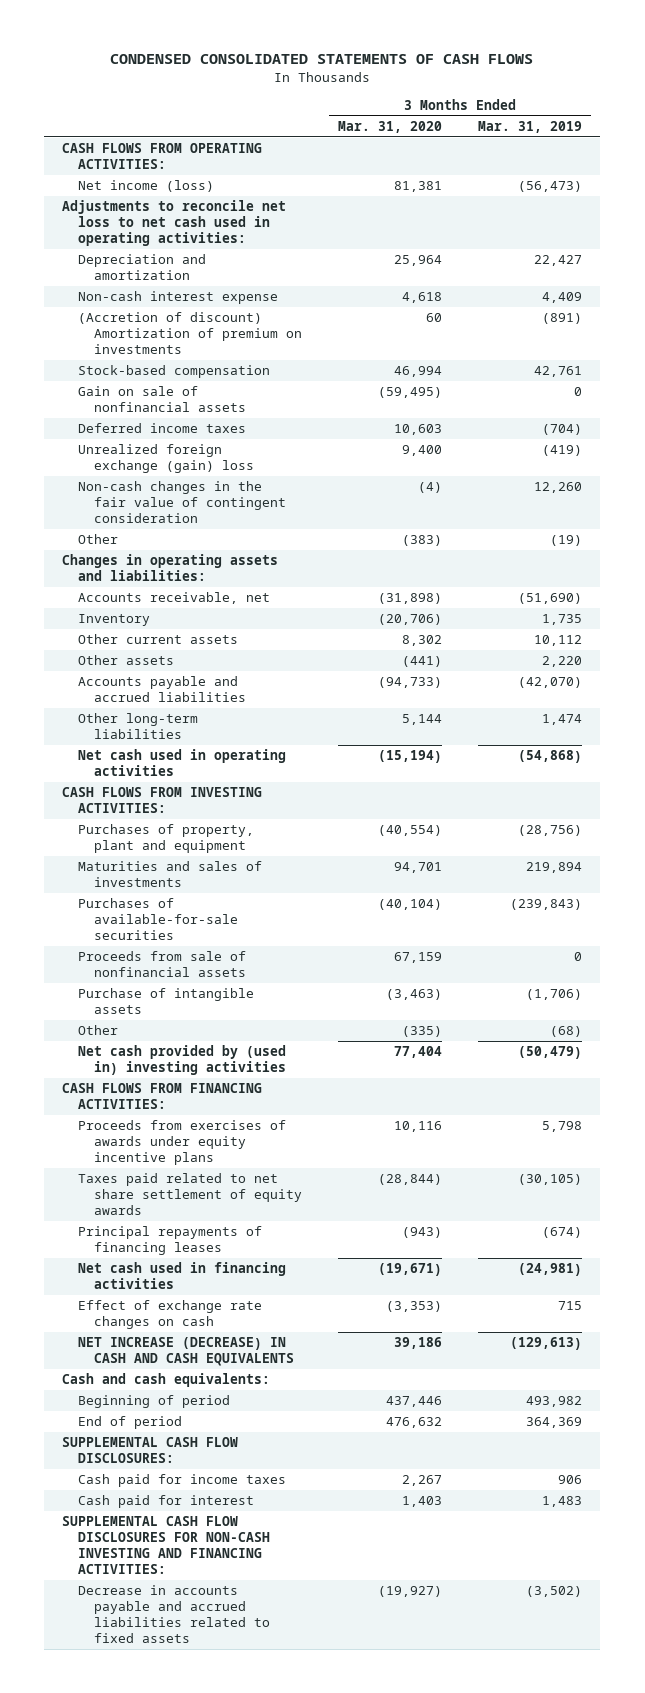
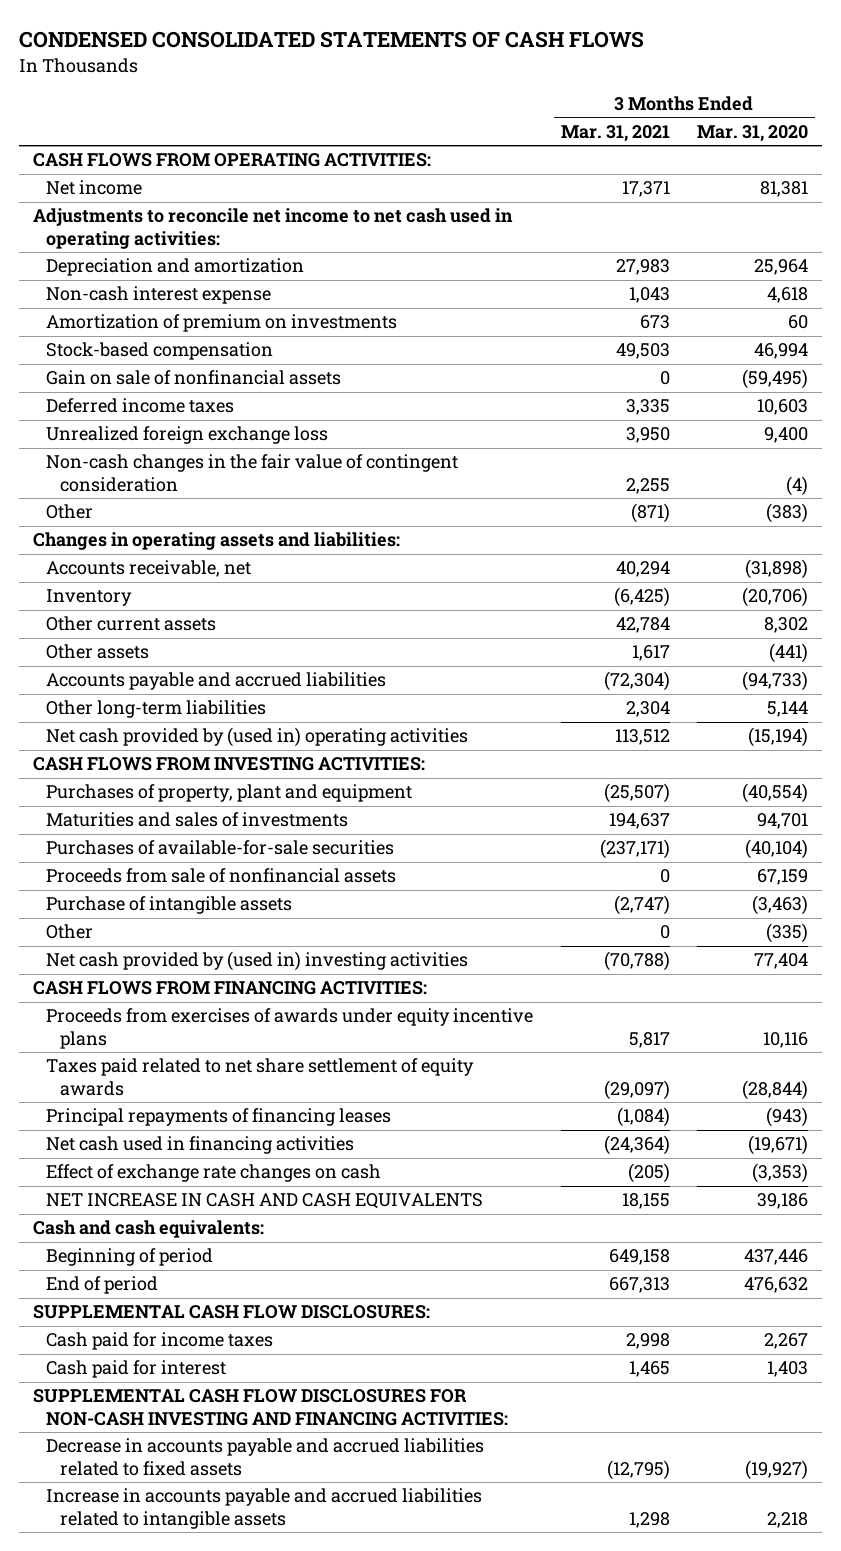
[478,120,583,133] Mar. 31, 2019 -> none
none -> [560,125,670,143] Mar. 31, 2021
[78,180,215,193] Net income (loss) -> [46,180,143,196] Net income
[62,200,287,247] Adjustments to reconcile net loss to net cash used in operating activities: -> [32,208,513,250] Adjustments to reconcile net income to net cash used in operating activities:
[78,312,303,355] (Accretion of discount) Amortization of premium on investments -> [46,314,398,333] Amortization of premium on investments
[78,444,255,474] Unrealized foreign exchange (gain) loss -> [46,426,329,445] Unrealized foreign exchange loss
[78,749,287,777] Net cash used in operating activities -> [46,727,469,748] Net cash provided by (used in) operating activities
[78,1337,295,1367] NET INCREASE (DECREASE) IN CASH AND CASH EQUIVALENTS -> [46,1193,484,1210] NET INCREASE IN CASH AND CASH EQUIVALENTS
none -> [46,1488,483,1530] Increase in accounts payable and accrued liabilities related to intangible assets

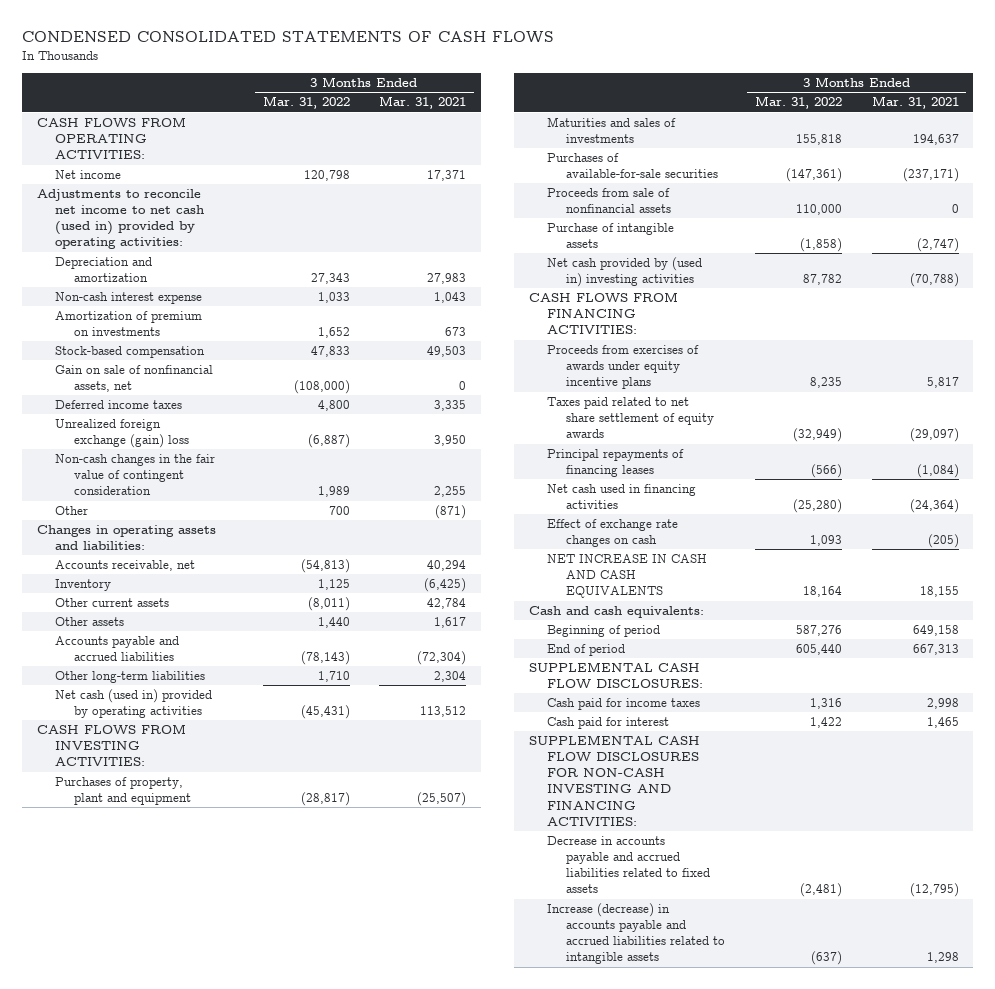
[697,125,809,143] Mar. 31, 2020 -> none
none -> [262,96,350,110] Mar. 31, 2022
[32,208,513,250] Adjustments to reconcile net income to net cash used in operating activities: -> [36,189,205,250] Adjustments to reconcile net income to net cash (used in) provided by operating activities:
[46,370,342,386] Gain on sale of nonfinancial assets -> [55,365,214,393] Gain on sale of nonfinancial assets, net
[46,426,329,445] Unrealized foreign exchange loss -> [55,419,189,449] Unrealized foreign exchange (gain) loss
[46,727,469,748] Net cash provided by (used in) operating activities -> [55,689,213,719] Net cash (used in) provided by operating activities
[46,924,94,940] Other -> none
[46,1488,483,1530] Increase in accounts payable and accrued liabilities related to intangible assets -> [547,903,725,965] Increase (decrease) in accounts payable and accrued liabilities related to intangible assets

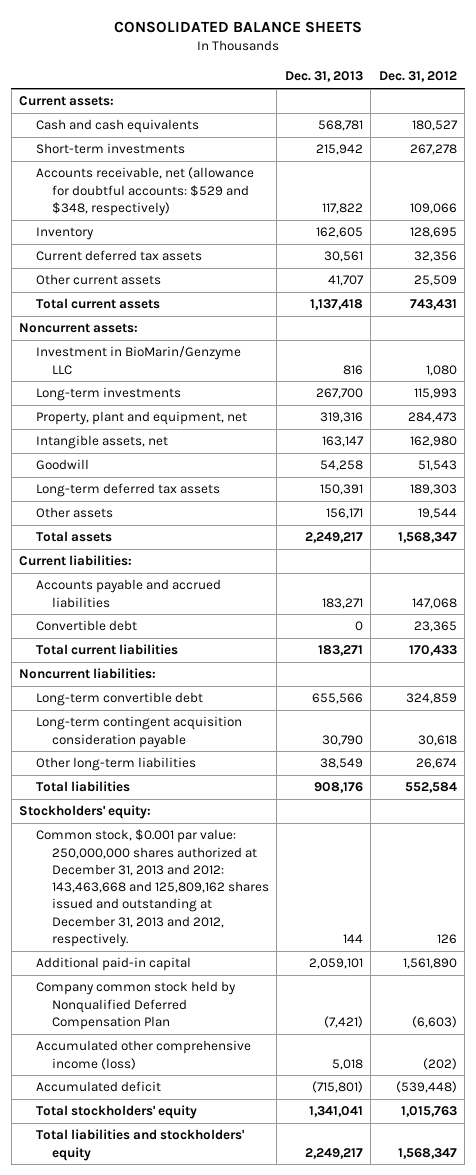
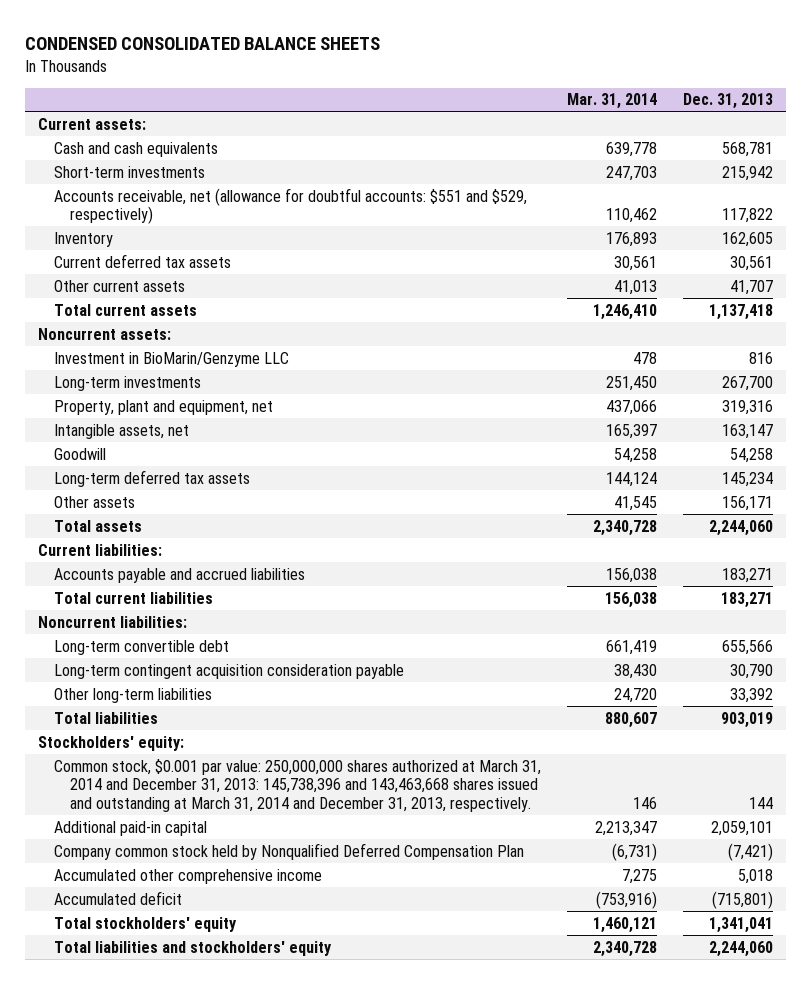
[114,21,363,34] CONSOLIDATED BALANCE SHEETS -> [24,36,380,50] CONDENSED CONSOLIDATED BALANCE SHEETS
[378,71,457,83] Dec. 31, 2012 -> none
none -> [566,93,657,110] Mar. 31, 2014
[35,167,254,216] Accounts receivable, net (allowance for doubtful accounts: $529 and $348, respectively) -> [53,187,527,225] Accounts receivable, net (allowance for doubtful accounts: $551 and $529, respectively)
[319,484,363,496] 150,391 -> [721,471,773,487] 145,234
[304,532,363,544] 2,249,217 -> [708,519,773,536] 2,244,060
[35,620,137,632] Convertible debt -> none
[319,758,363,770] 38,549 -> [729,687,773,703] 33,392
[313,782,363,794] 908,176 -> [720,711,773,728] 903,019
[35,829,269,947] Common stock, $0.001 par value: 250,000,000 shares authorized at December 31, 2013 and 2012: 143,463,668 and 125,809,162 shares issued and outstanding at December 31, 2013 and 2012, respectively. -> [53,758,541,813] Common stock, $0.001 par value: 250,000,000 shares authorized at March 31, 2014 and December 31, 2013: 145,738,396 and 143,463,668 shares issued and outstanding at March 31, 2014 and December 31, 2013, respectively.
[35,1040,251,1070] Accumulated other comprehensive income (loss) -> [53,868,322,884] Accumulated other comprehensive income
[304,1147,363,1159] 2,249,217 -> [708,940,773,957] 2,244,060

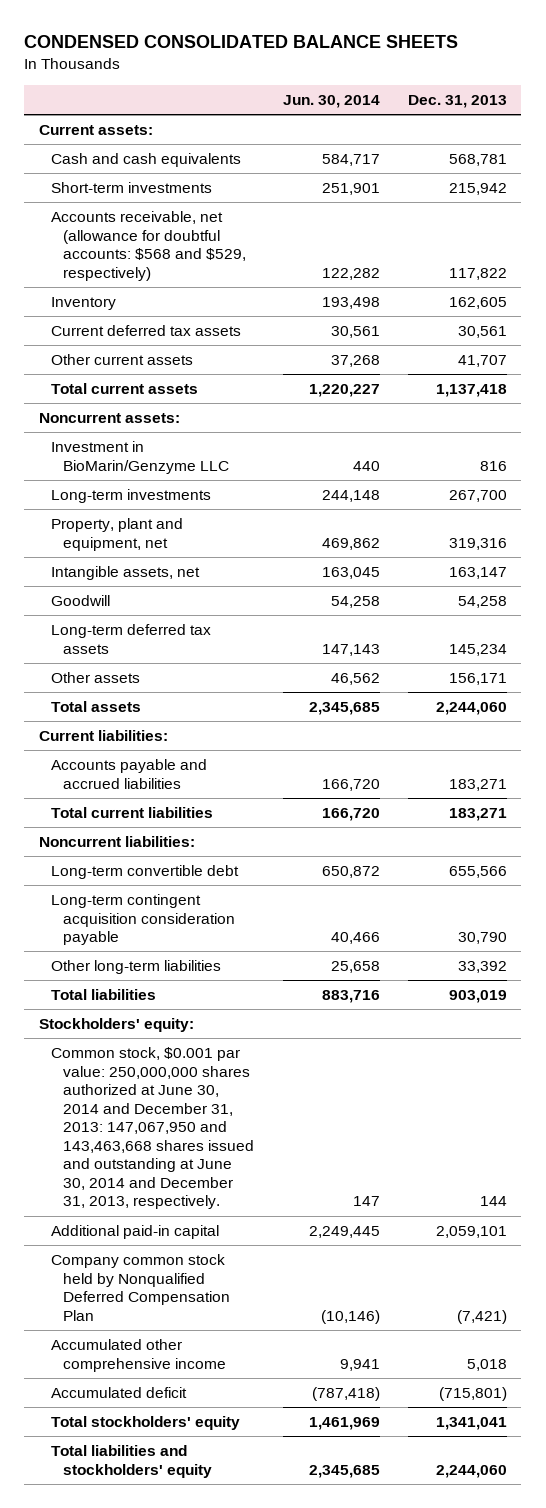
[566,93,657,110] Mar. 31, 2014 -> none
none -> [282,94,380,108] Jun. 30, 2014
[53,187,527,225] Accounts receivable, net (allowance for doubtful accounts: $551 and $529, respectively) -> [50,211,246,281] Accounts receivable, net (allowance for doubtful accounts: $568 and $529, respectively)
[53,758,541,813] Common stock, $0.001 par value: 250,000,000 shares authorized at March 31, 2014 and December 31, 2013: 145,738,396 and 143,463,668 shares issued and outstanding at March 31, 2014 and December 31, 2013, respectively. -> [50,1047,254,1210] Common stock, $0.001 par value: 250,000,000 shares authorized at June 30, 2014 and December 31, 2013: 147,067,950 and 143,463,668 shares issued and outstanding at June 30, 2014 and December 31, 2013, respectively.

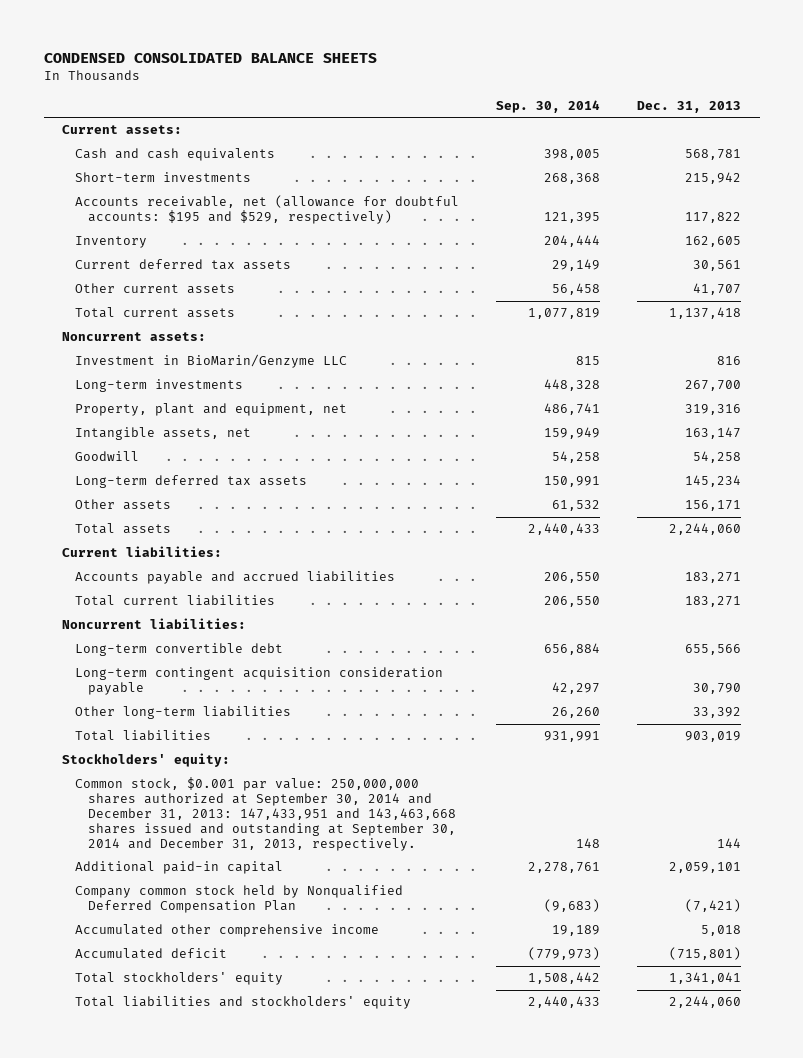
[282,94,380,108] Jun. 30, 2014 -> none
none -> [496,99,601,113] Sep. 30, 2014
[50,211,246,281] Accounts receivable, net (allowance for doubtful accounts: $568 and $529, respectively) -> [74,195,459,225] Accounts receivable, net (allowance for doubtful accounts: $195 and $529, respectively)
[50,1047,254,1210] Common stock, $0.001 par value: 250,000,000 shares authorized at June 30, 2014 and December 31, 2013: 147,067,950 and 143,463,668 shares issued and outstanding at June 30, 2014 and December 31, 2013, respectively. -> [74,777,456,851] Common stock, $0.001 par value: 250,000,000 shares authorized at September 30, 2014 and December 31, 2013: 147,433,951 and 143,463,668 shares issued and outstanding at September 30, 2014 and December 31, 2013, respectively.

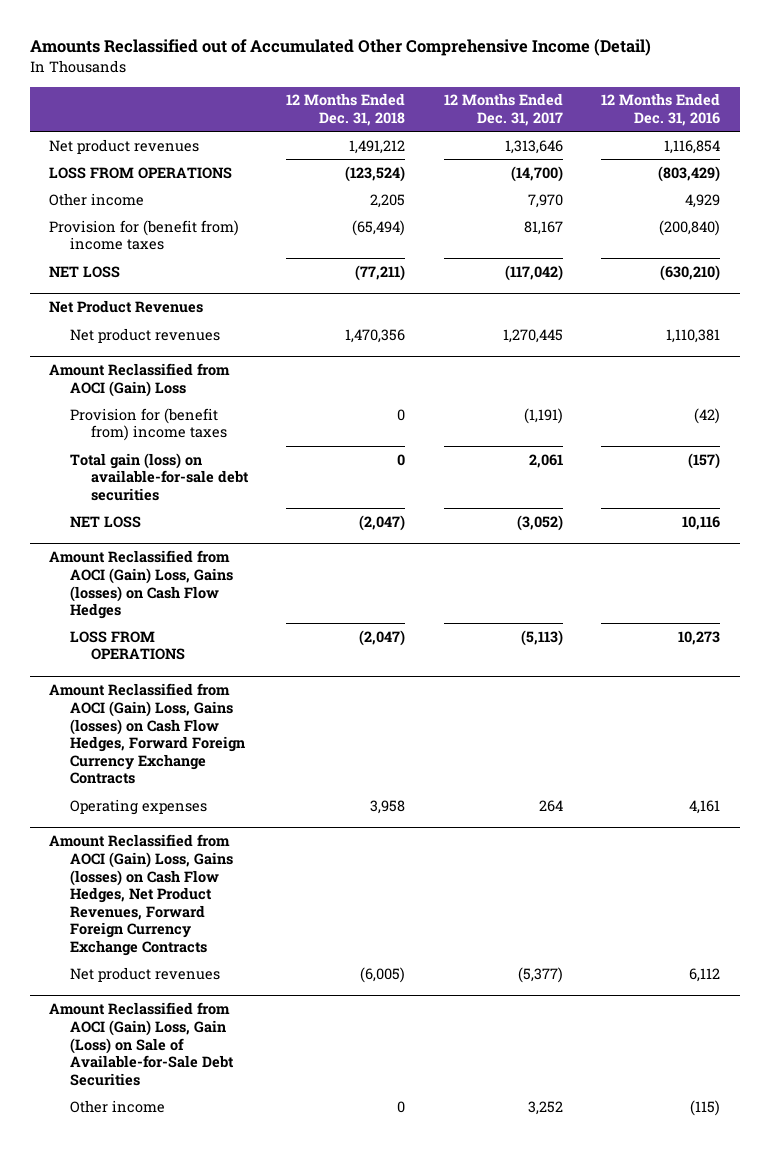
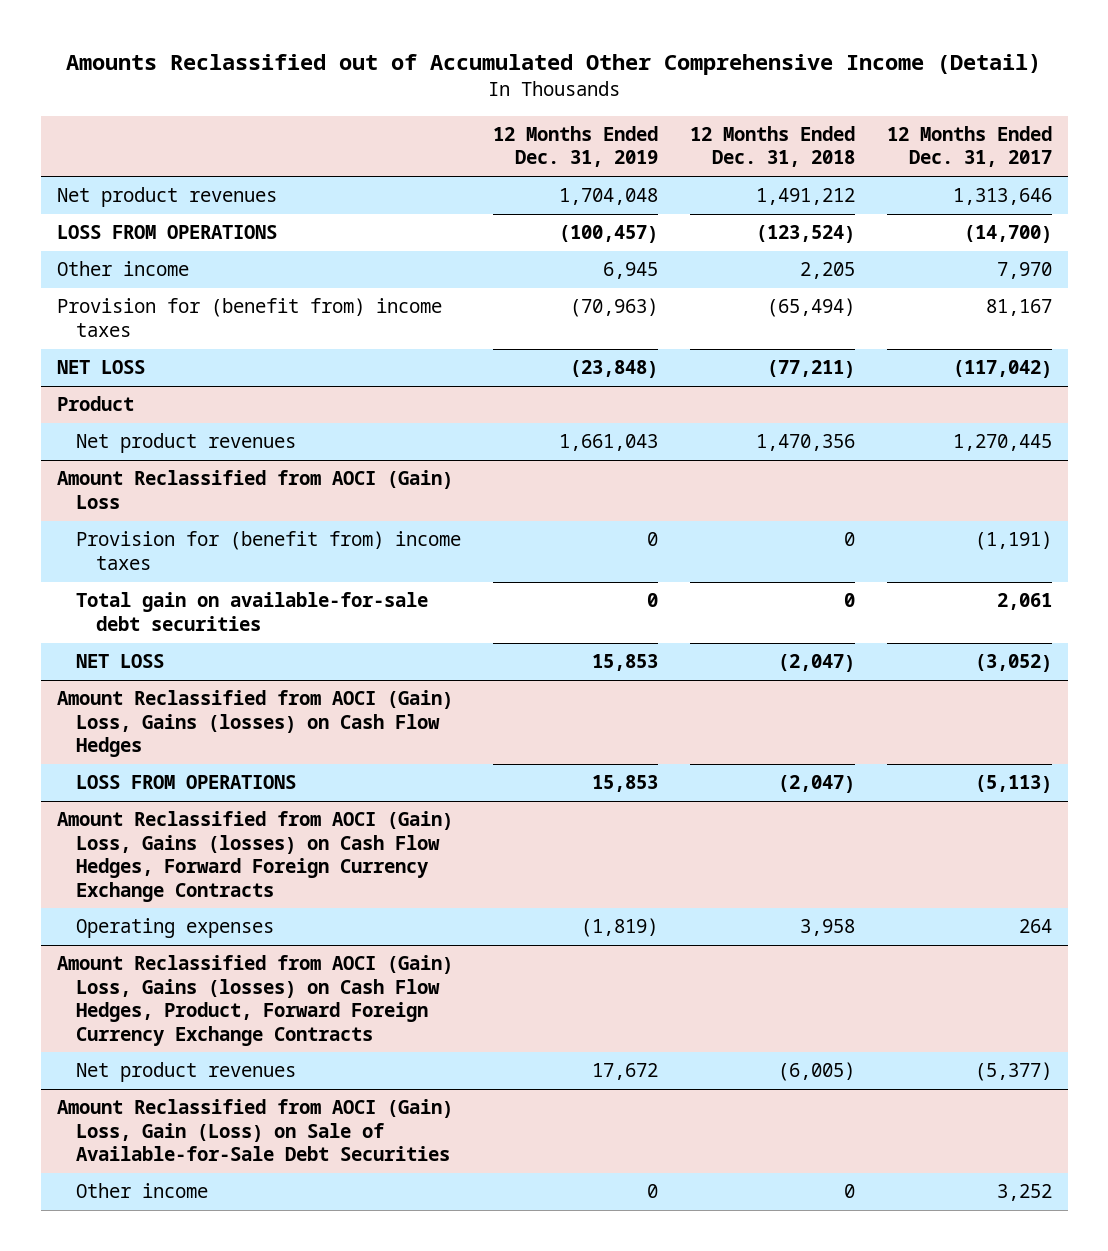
[601,93,721,126] 12 Months Ended Dec. 31, 2016 -> none
none -> [493,126,659,168] 12 Months Ended Dec. 31, 2019
[49,300,204,314] Net Product Revenues -> [56,396,134,412] Product
[69,452,249,501] Total gain (loss) on available-for-sale debt securities -> [76,592,429,631] Total gain on available-for-sale debt securities
[49,834,233,956] Amount Reclassified from AOCI (Gain) Loss, Gains (losses) on Cash Flow Hedges, Net Product Revenues, Forward Foreign Currency Exchange Contracts -> [56,955,453,1046] Amount Reclassified from AOCI (Gain) Loss, Gains (losses) on Cash Flow Hedges, Product, Forward Foreign Currency Exchange Contracts

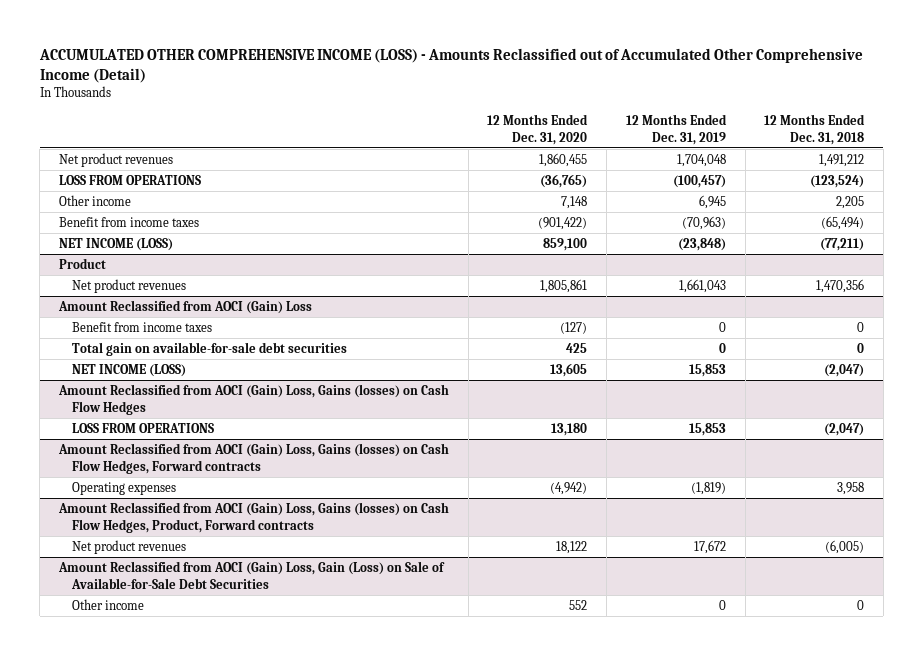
[66,54,1042,76] Amounts Reclassified out of Accumulated Other Comprehensive Income (Detail) -> [38,47,863,83] ACCUMULATED OTHER COMPREHENSIVE INCOME (LOSS) - Amounts Reclassified out of Accumulated Other Comprehensive Income (Detail)
[886,126,1052,168] 12 Months Ended Dec. 31, 2017 -> none
none -> [487,114,589,145] 12 Months Ended Dec. 31, 2020
[56,298,442,337] Provision for (benefit from) income taxes -> [58,216,199,227] Benefit from income taxes
[56,360,145,375] NET LOSS -> [58,237,173,251] NET INCOME (LOSS)
[76,531,462,570] Provision for (benefit from) income taxes -> [71,321,212,332] Benefit from income taxes
[76,654,165,669] NET LOSS -> [71,363,186,377] NET INCOME (LOSS)
[56,811,453,902] Amount Reclassified from AOCI (Gain) Loss, Gains (losses) on Cash Flow Hedges, Forward Foreign Currency Exchange Contracts -> [57,442,449,474] Amount Reclassified from AOCI (Gain) Loss, Gains (losses) on Cash Flow Hedges, Forward contracts
[56,955,453,1046] Amount Reclassified from AOCI (Gain) Loss, Gains (losses) on Cash Flow Hedges, Product, Forward Foreign Currency Exchange Contracts -> [57,501,449,533] Amount Reclassified from AOCI (Gain) Loss, Gains (losses) on Cash Flow Hedges, Product, Forward contracts

